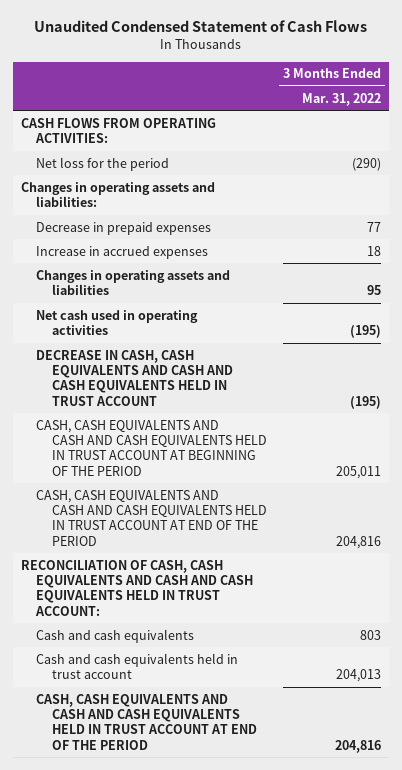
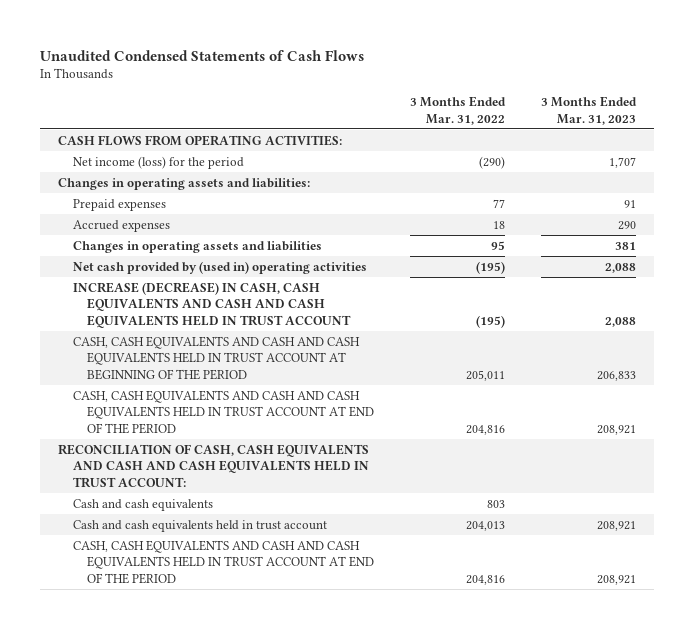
[33,20,367,33] Unaudited Condensed Statement of Cash Flows -> [40,49,365,61] Unaudited Condensed Statements of Cash Flows
none -> [540,96,637,125] 3 Months Ended Mar. 31, 2023
[36,156,170,171] Net loss for the period -> [72,155,244,169] Net income (loss) for the period
[36,221,212,235] Decrease in prepaid expenses -> [72,198,166,211] Prepaid expenses
[36,245,209,259] Increase in accrued expenses -> [72,219,170,232] Accrued expenses
[36,309,199,336] Net cash used in operating activities -> [72,260,367,274] Net cash provided by (used in) operating activities
[36,349,233,406] DECREASE IN CASH, CASH EQUIVALENTS AND CASH AND CASH EQUIVALENTS HELD IN TRUST ACCOUNT -> [72,281,352,328] INCREASE (DECREASE) IN CASH, CASH EQUIVALENTS AND CASH AND CASH EQUIVALENTS HELD IN TRUST ACCOUNT

